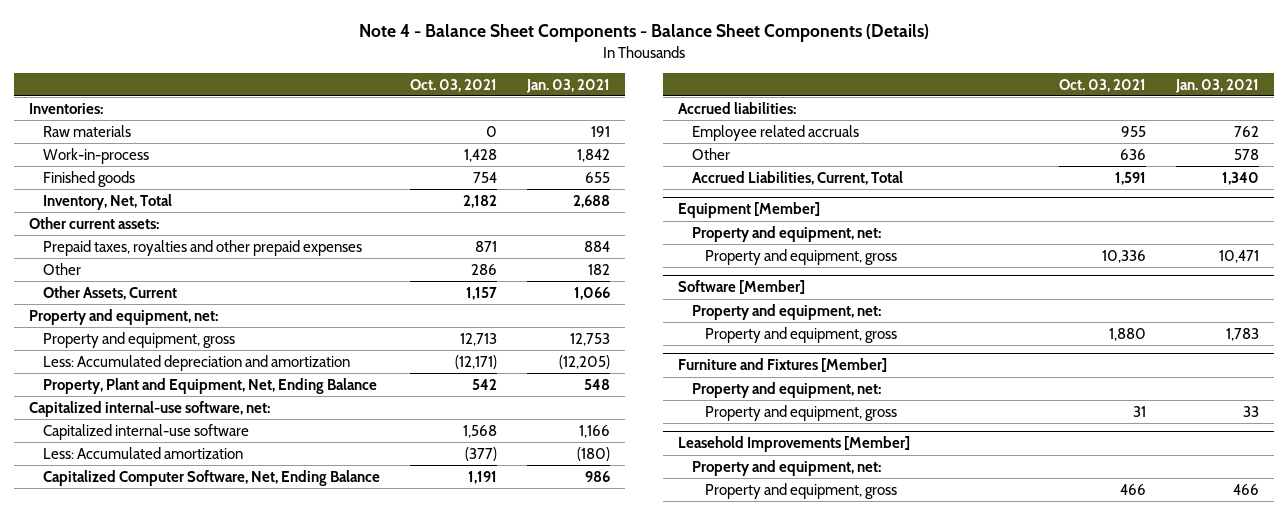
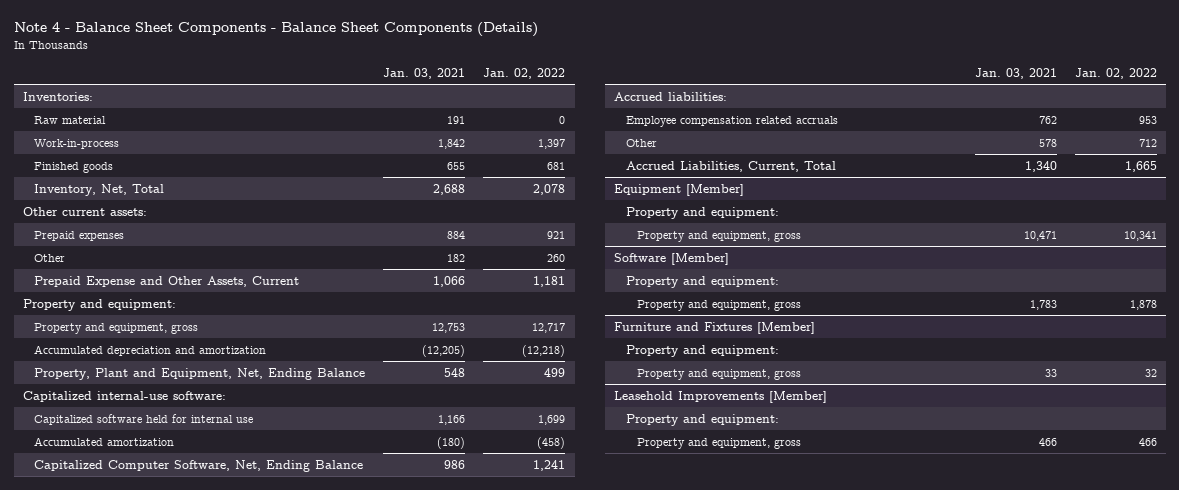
[410,78,498,92] Oct. 03, 2021 -> none
none -> [483,67,566,79] Jan. 02, 2022
[42,124,131,137] Raw materials -> [34,115,107,124] Raw material
[42,239,362,256] Prepaid taxes, royalties and other prepaid expenses -> [34,230,125,241] Prepaid expenses
[42,285,177,300] Other Assets, Current -> [34,275,300,287] Prepaid Expense and Other Assets, Current
[29,308,219,325] Property and equipment, net: -> [22,298,176,311] Property and equipment:
[42,354,350,371] Less: Accumulated depreciation and amortization -> [34,344,267,356] Accumulated depreciation and amortization
[29,400,271,417] Capitalized internal-use software, net: -> [22,390,226,402] Capitalized internal-use software:
[42,423,249,440] Capitalized internal-use software -> [34,413,254,425] Capitalized software held for internal use
[42,446,243,459] Less: Accumulated amortization -> [34,436,175,446] Accumulated amortization
[691,124,859,141] Employee related accruals -> [625,115,838,127] Employee compensation related accruals
[691,225,881,242] Property and equipment, net: -> [625,206,779,219] Property and equipment:
[691,303,881,320] Property and equipment, net: -> [625,275,779,288] Property and equipment:
[691,381,881,398] Property and equipment, net: -> [625,344,779,357] Property and equipment:
[691,459,881,476] Property and equipment, net: -> [625,413,779,426] Property and equipment:

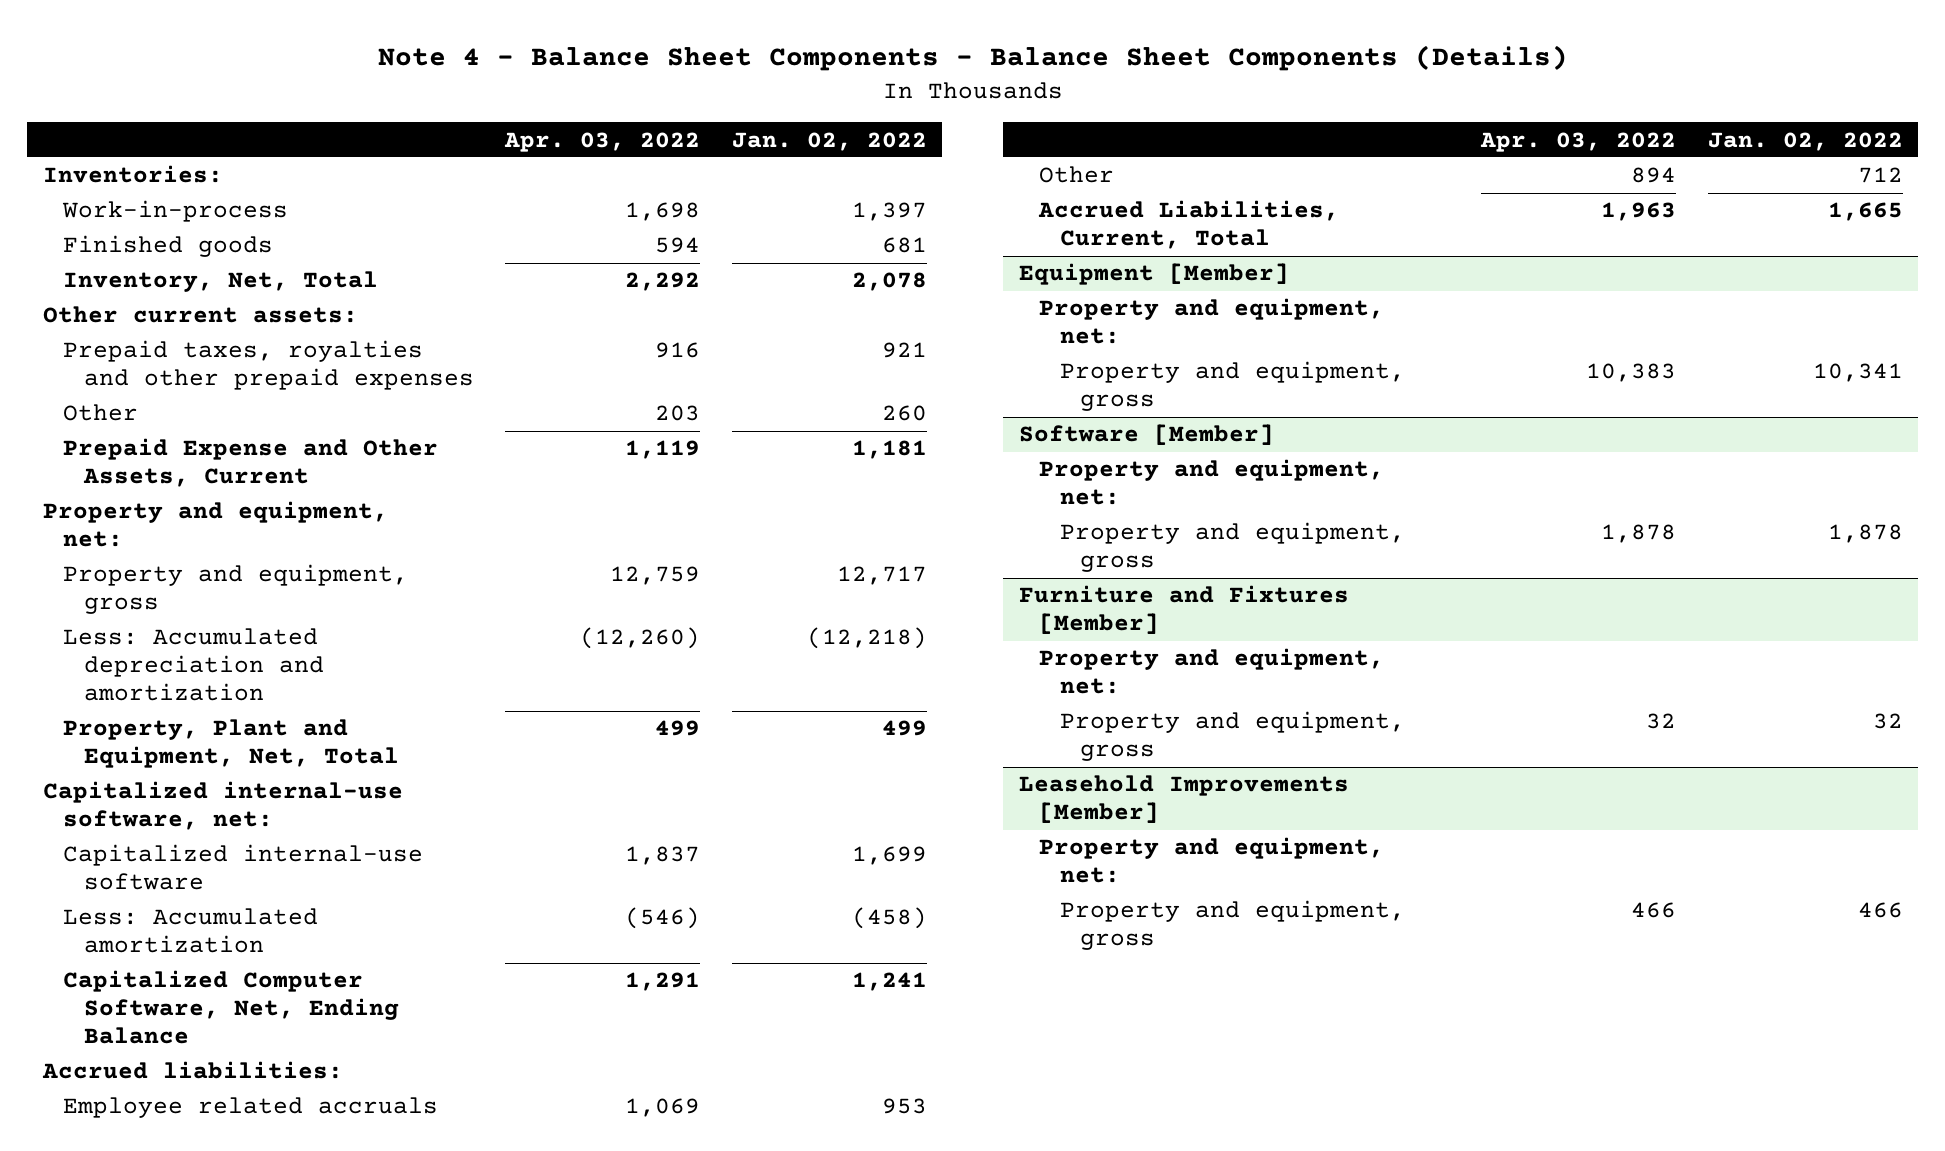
[383,67,466,79] Jan. 03, 2021 -> none
none -> [504,131,701,152] Apr. 03, 2022
[34,115,107,124] Raw material -> none
[34,230,125,241] Prepaid expenses -> [63,340,474,391] Prepaid taxes, royalties and other prepaid expenses
[22,298,176,311] Property and equipment: -> [42,501,388,548] Property and equipment, net:
[34,344,267,356] Accumulated depreciation and amortization -> [63,628,324,702] Less: Accumulated depreciation and amortization
[34,367,366,380] Property, Plant and Equipment, Net, Ending Balance -> [63,719,399,769] Property, Plant and Equipment, Net, Total
[22,390,226,402] Capitalized internal-use software: -> [42,781,403,831] Capitalized internal-use software, net:
[34,413,254,425] Capitalized software held for internal use -> [63,844,424,891] Capitalized internal-use software
[34,436,175,446] Accumulated amortization -> [63,908,319,954] Less: Accumulated amortization
[625,115,838,127] Employee compensation related accruals -> [63,1097,439,1119] Employee related accruals
[625,206,779,219] Property and equipment: -> [1039,298,1385,345] Property and equipment, net:
[625,275,779,288] Property and equipment: -> [1039,459,1385,506] Property and equipment, net:
[625,344,779,357] Property and equipment: -> [1039,648,1385,695] Property and equipment, net:
[625,413,779,426] Property and equipment: -> [1039,837,1385,884] Property and equipment, net:

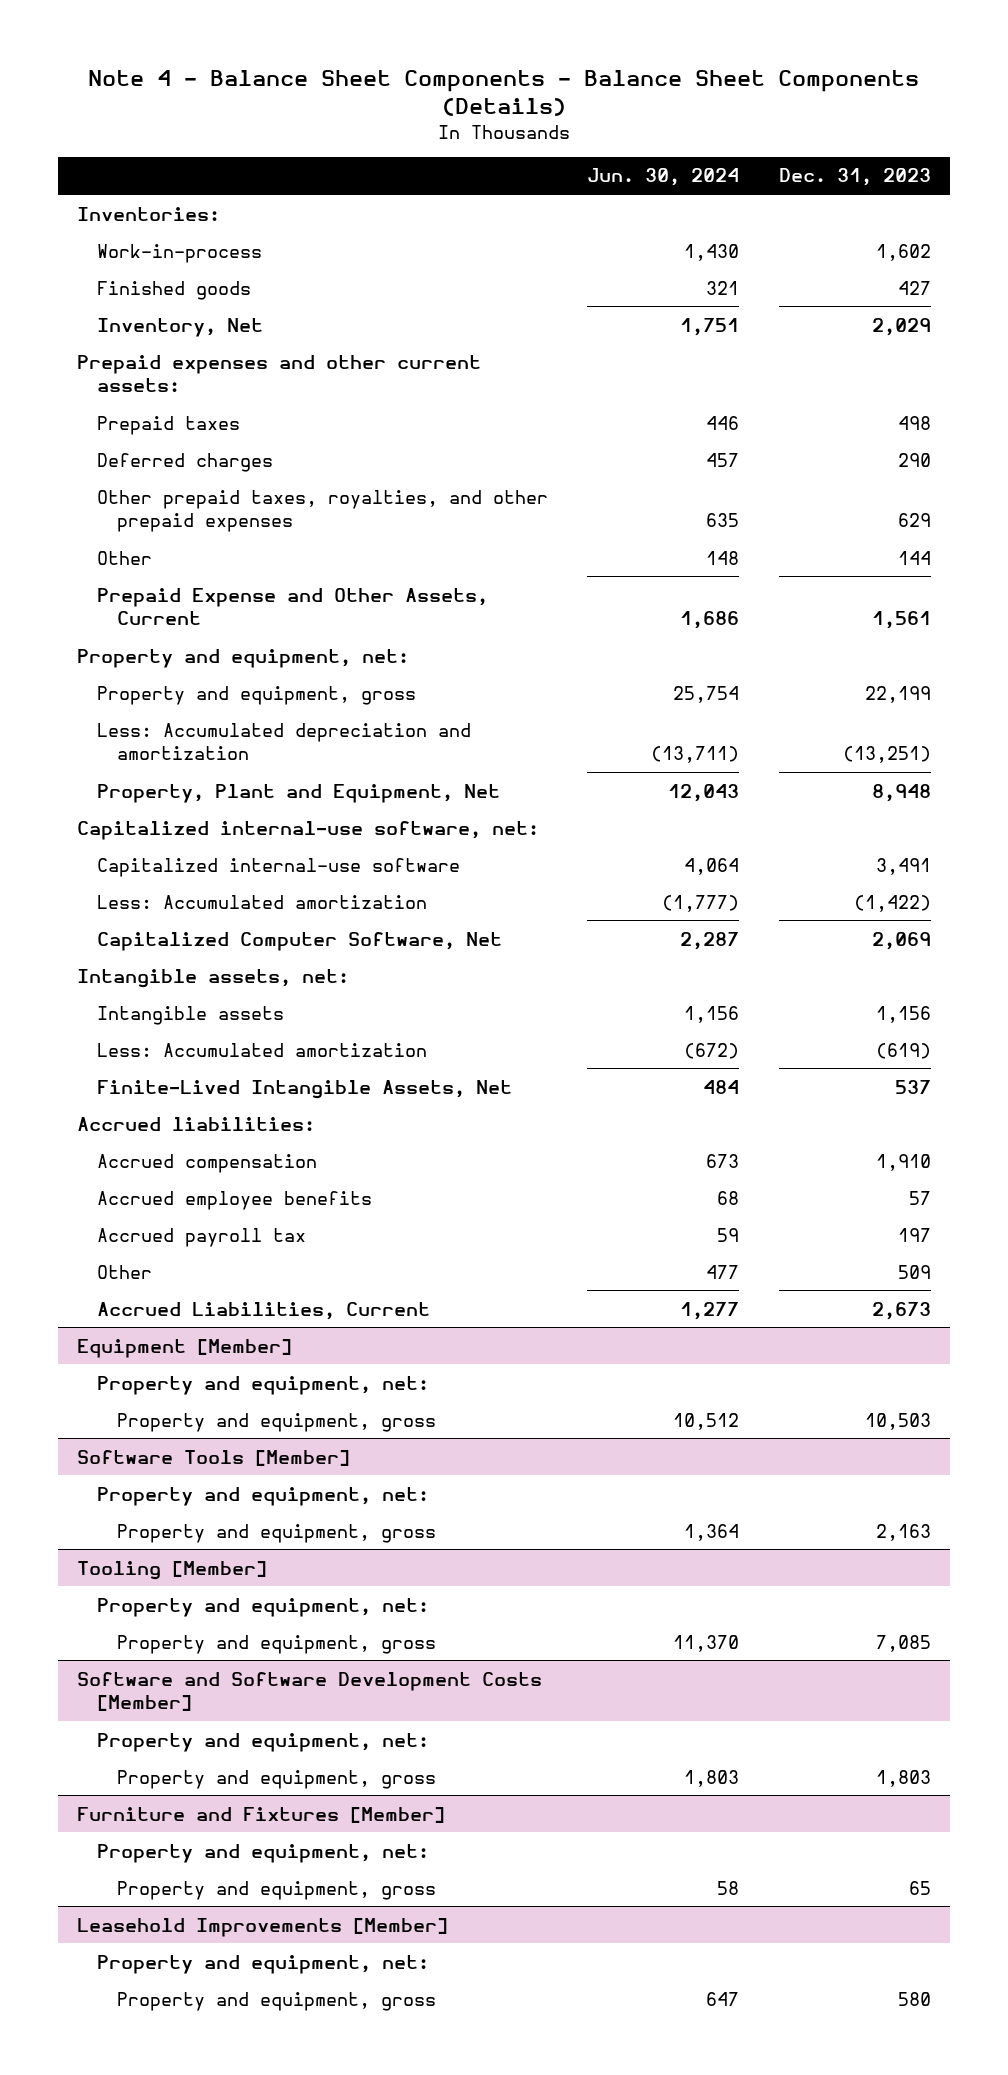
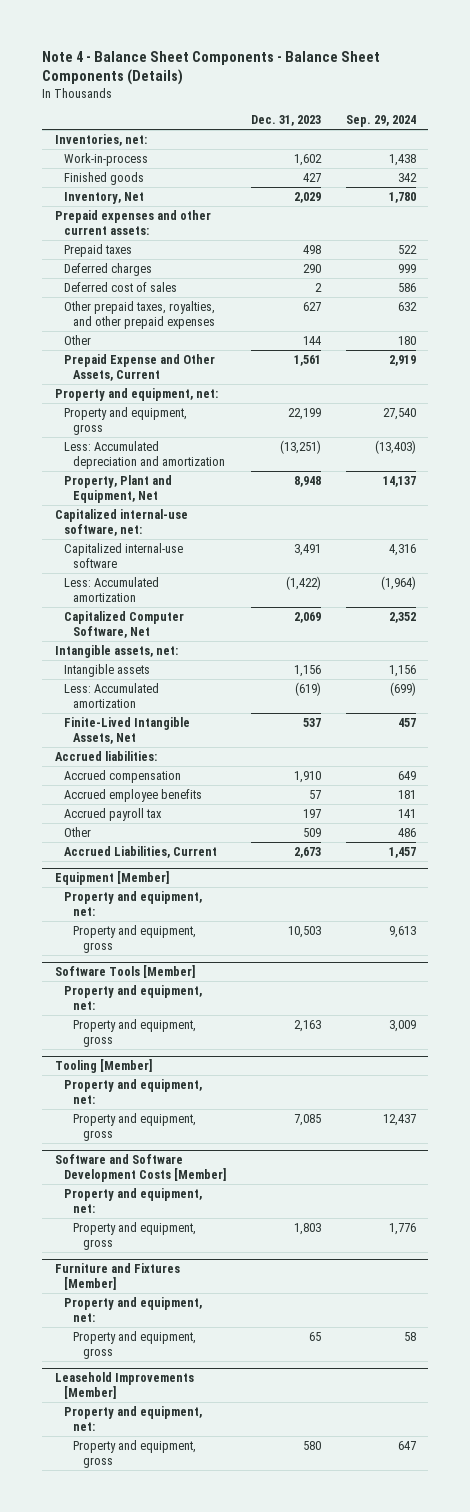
[587,168,740,187] Jun. 30, 2024 -> none
none -> [345,115,416,128] Sep. 29, 2024
[77,206,221,221] Inventories: -> [54,133,147,146] Inventories, net:
none -> [64,281,178,292] Deferred cost of sales
[897,512,931,527] 629 -> [302,301,321,311] 627

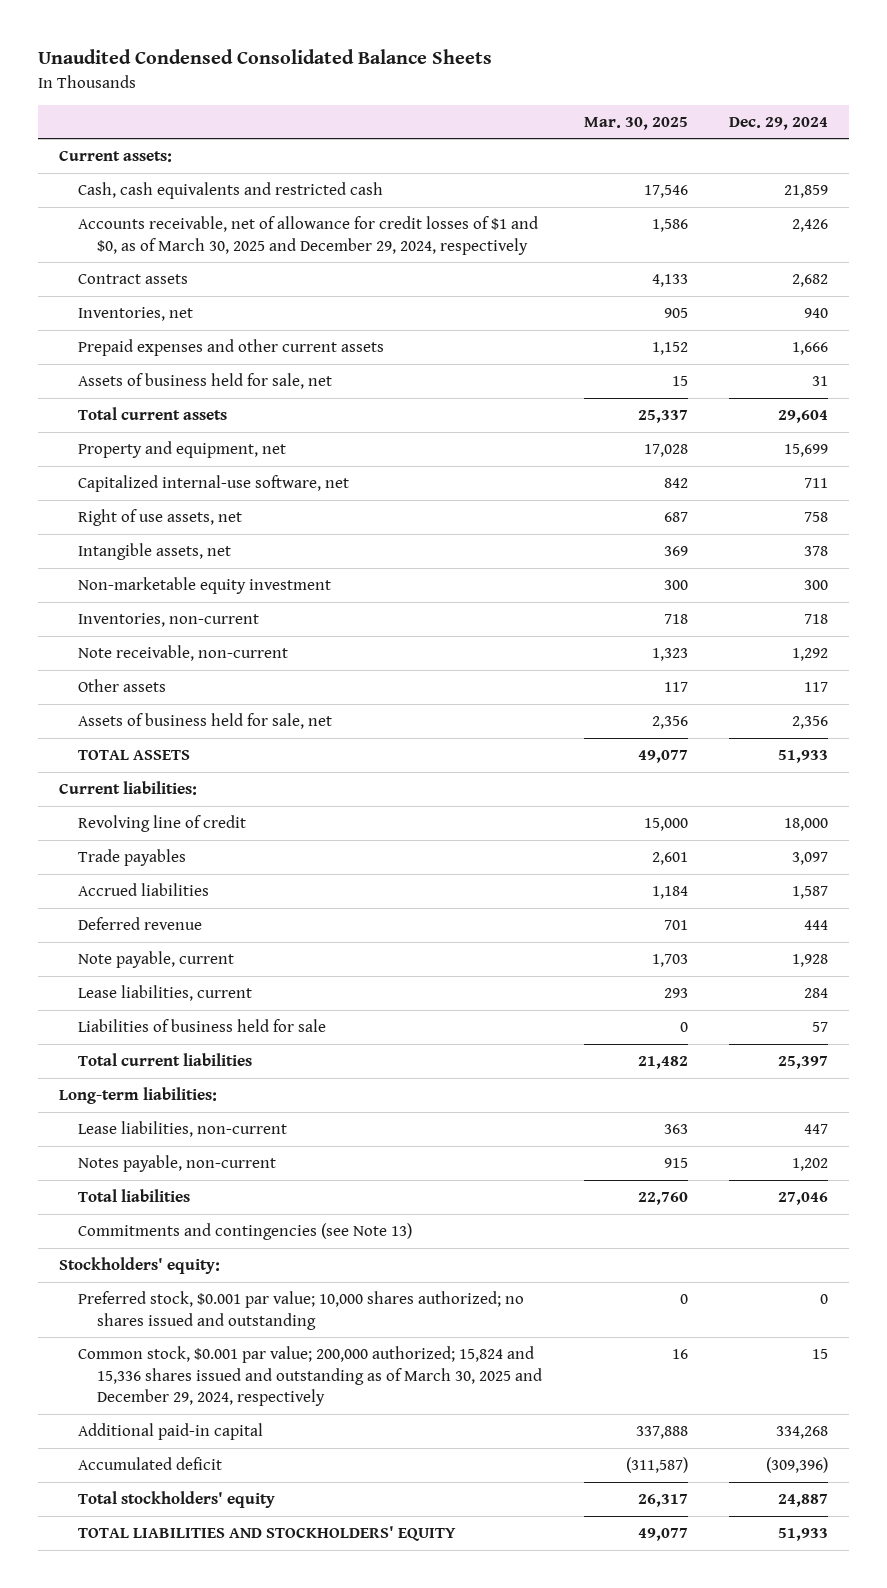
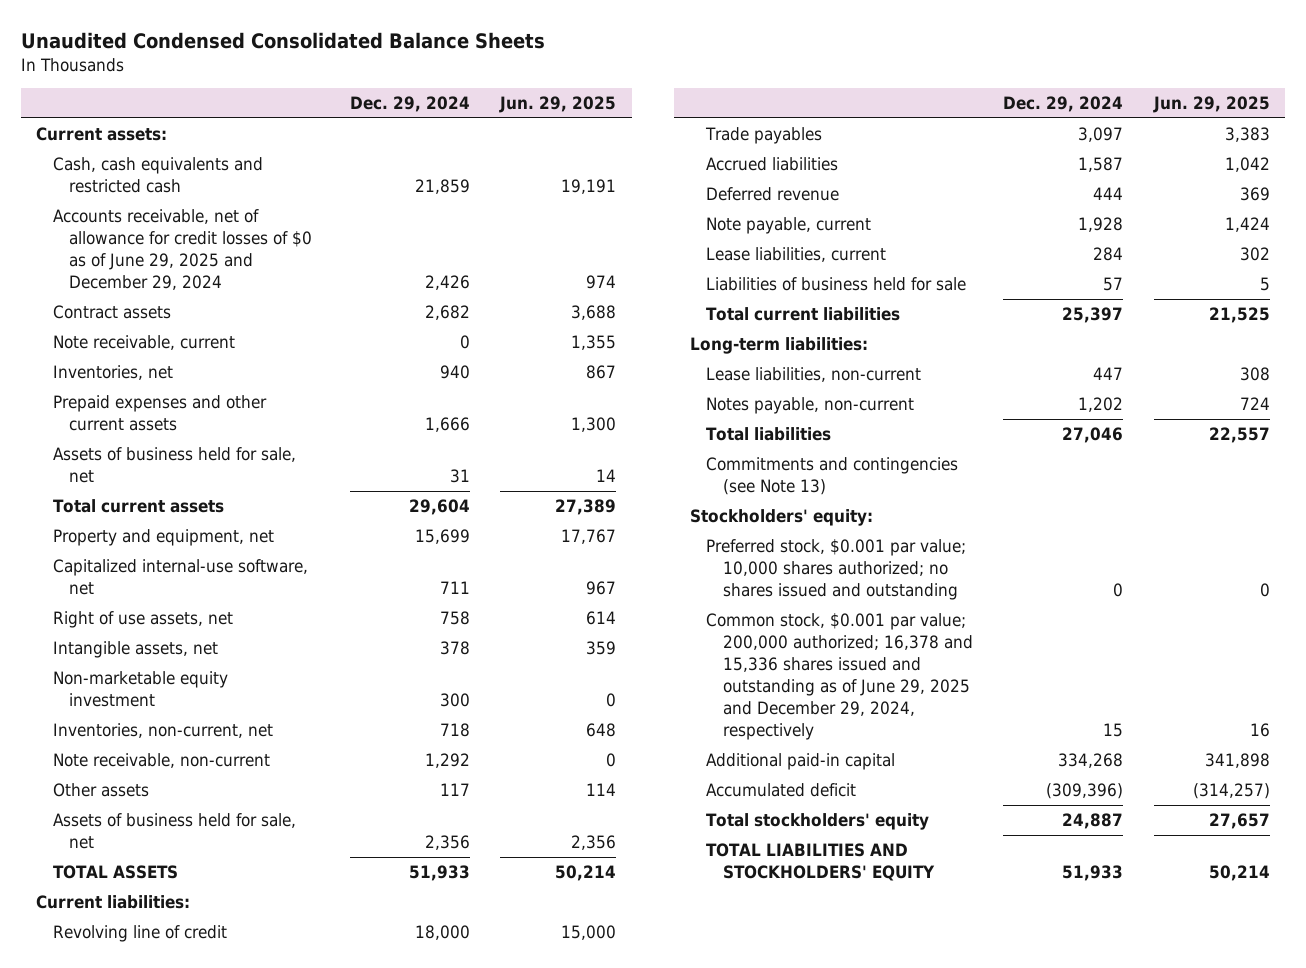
[583,117,688,131] Mar. 30, 2025 -> none
none -> [499,95,617,113] Jun. 29, 2025
[77,216,538,255] Accounts receivable, net of allowance for credit losses of $1 and $0, as of March 30, 2025 and December 29, 2024, respectively -> [52,209,313,291] Accounts receivable, net of allowance for credit losses of $0 as of June 29, 2025 and December 29, 2024
none -> [52,335,235,351] Note receivable, current
[77,613,259,628] Inventories, non-current -> [52,723,273,739] Inventories, non-current, net
[77,1346,542,1407] Common stock, $0.001 par value; 200,000 authorized; 15,824 and 15,336 shares issued and outstanding as of March 30, 2025 and December 29, 2024, respectively -> [706,613,973,741] Common stock, $0.001 par value; 200,000 authorized; 16,378 and 15,336 shares issued and outstanding as of June 29, 2025 and December 29, 2024, respectively

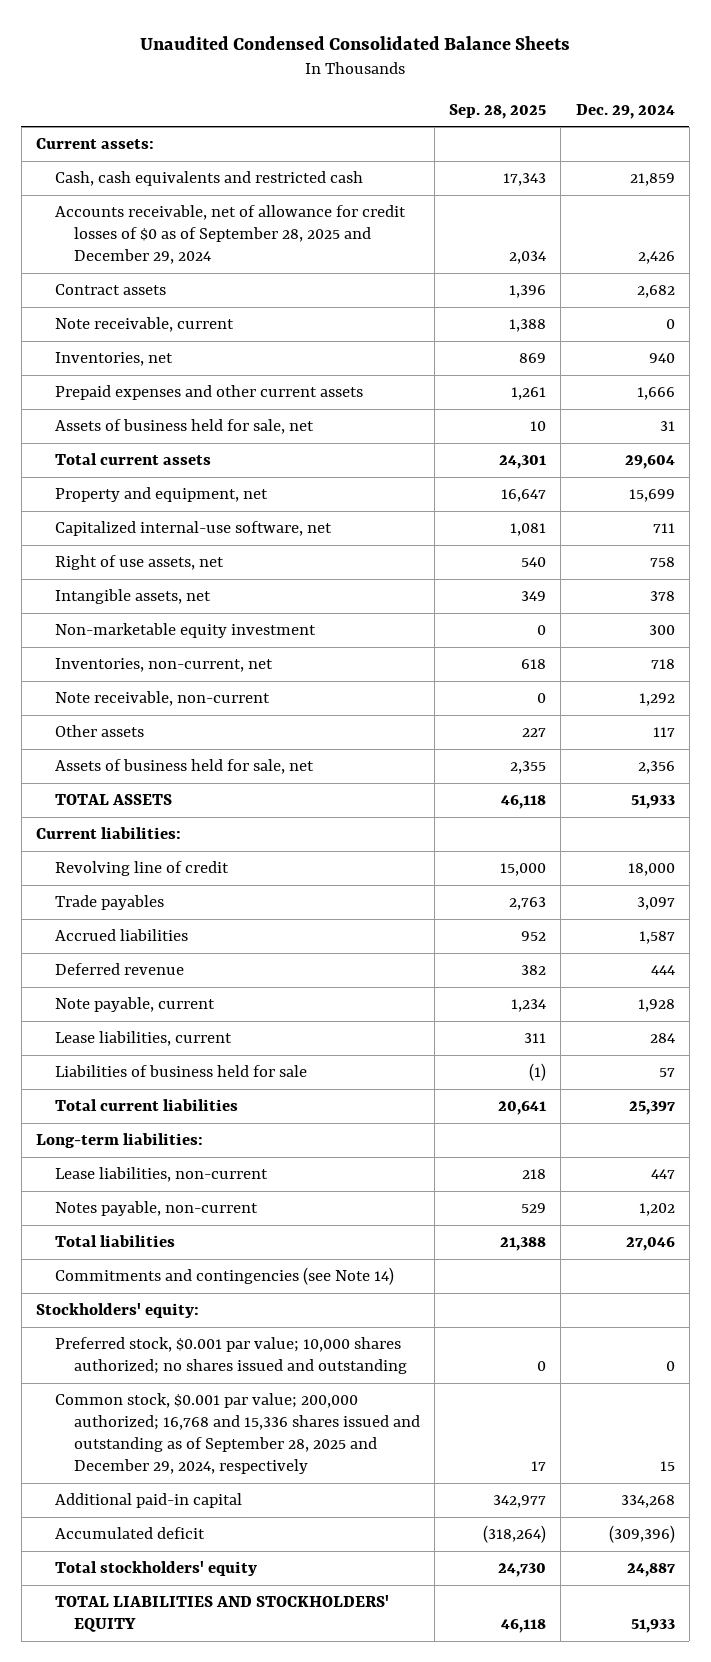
[499,95,617,113] Jun. 29, 2025 -> none
none -> [449,103,547,119] Sep. 28, 2025
[52,209,313,291] Accounts receivable, net of allowance for credit losses of $0 as of June 29, 2025 and December 29, 2024 -> [55,204,407,264] Accounts receivable, net of allowance for credit losses of $0 as of September 28, 2025 and December 29, 2024
[706,457,959,496] Commitments and contingencies (see Note 13) -> [55,1266,395,1285] Commitments and contingencies (see Note 14)
[706,613,973,741] Common stock, $0.001 par value; 200,000 authorized; 16,378 and 15,336 shares issued and outstanding as of June 29, 2025 and December 29, 2024, respectively -> [55,1392,421,1474] Common stock, $0.001 par value; 200,000 authorized; 16,768 and 15,336 shares issued and outstanding as of September 28, 2025 and December 29, 2024, respectively

